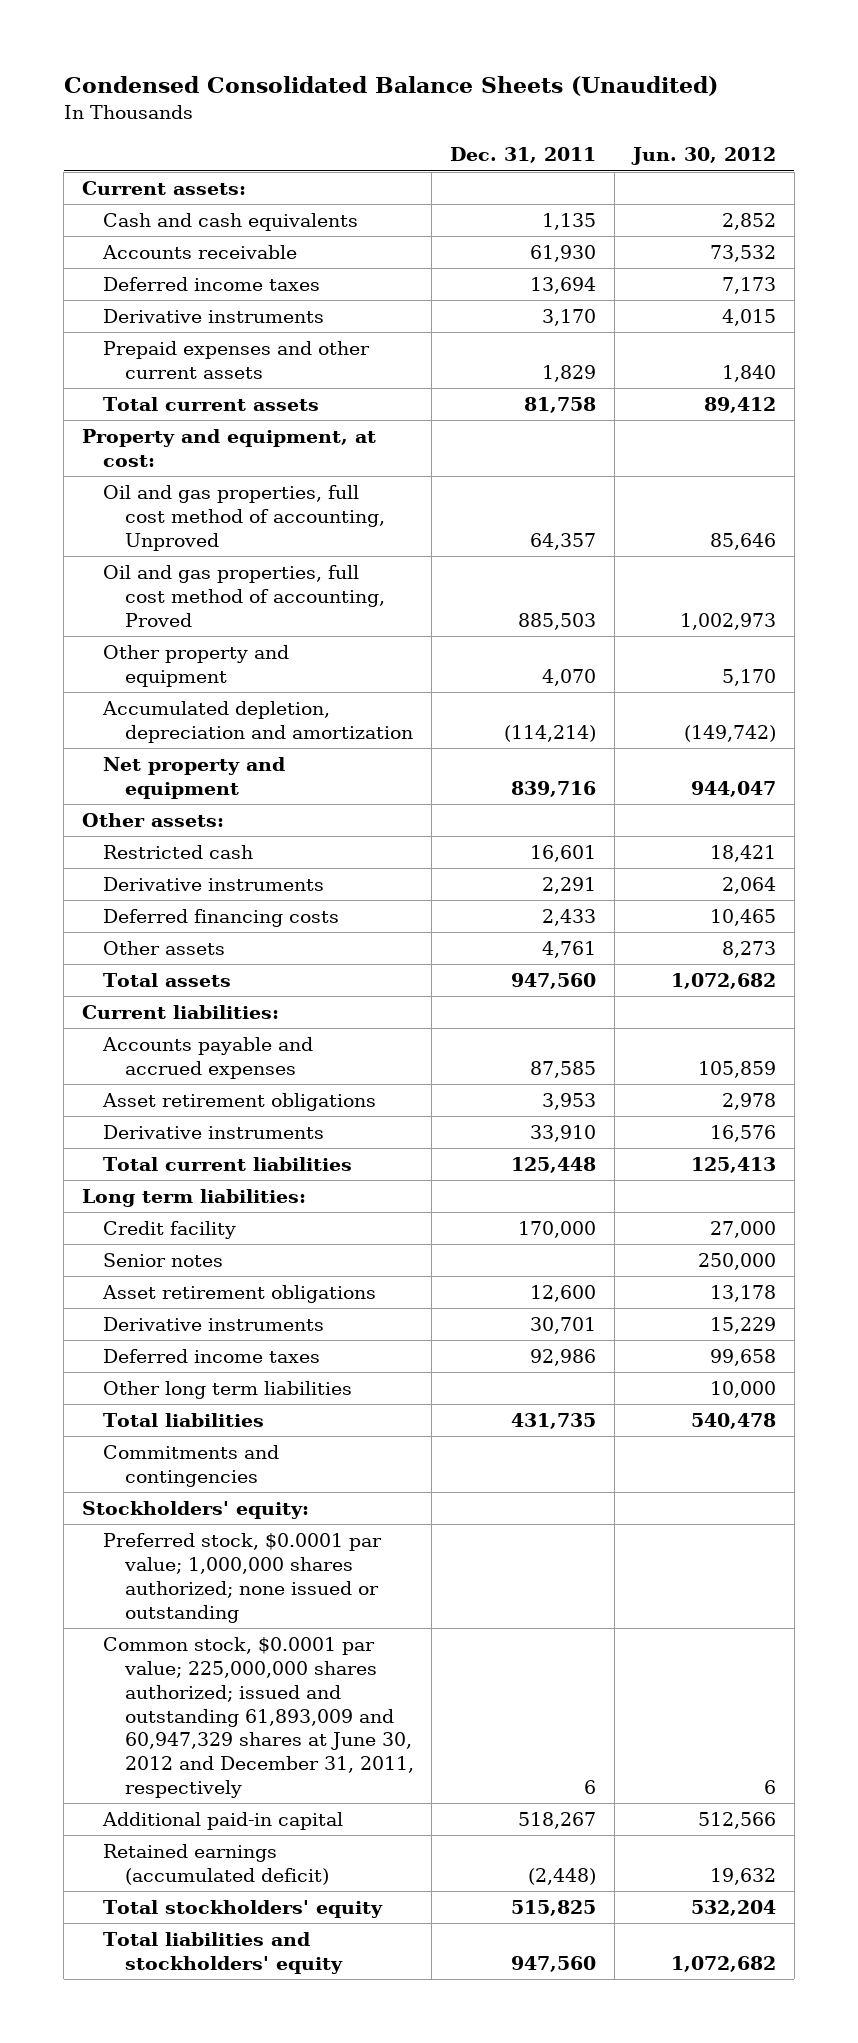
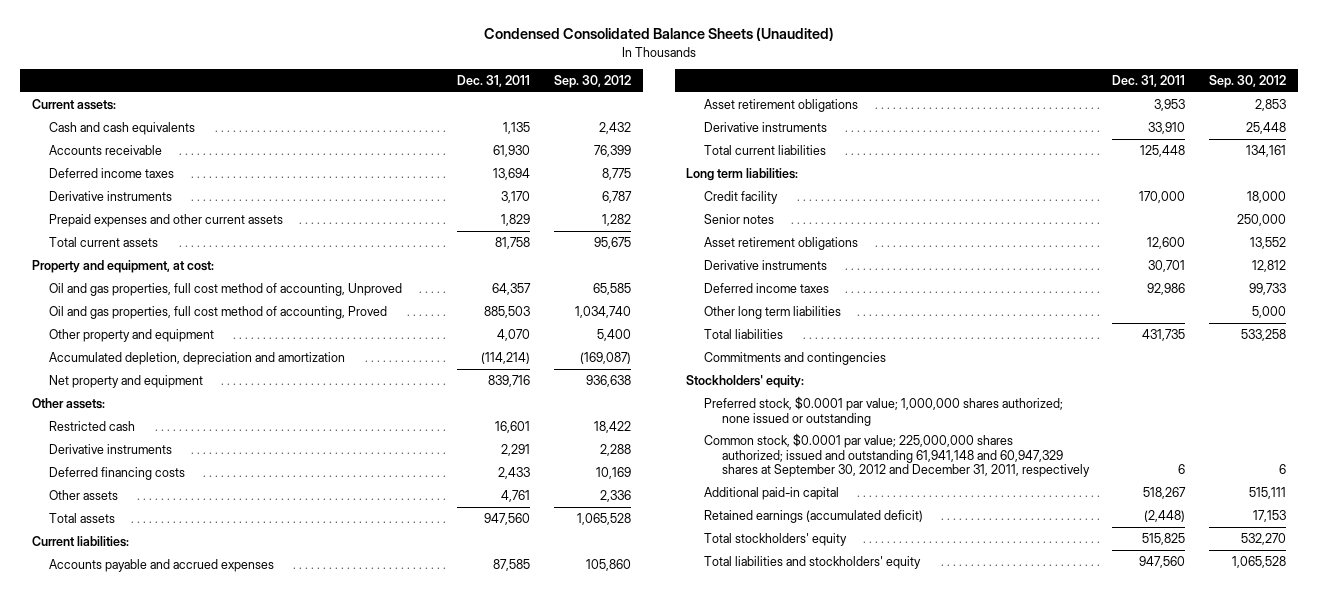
[630,147,776,166] Jun. 30, 2012 -> none
none -> [554,75,632,89] Sep. 30, 2012
[103,1637,414,1799] Common stock, $0.0001 par value; 225,000,000 shares authorized; issued and outstanding 61,893,009 and 60,947,329 shares at June 30, 2012 and December 31, 2011, respectively -> [703,432,1090,478] Common stock, $0.0001 par value; 225,000,000 shares authorized; issued and outstanding 61,941,148 and 60,947,329 shares at September 30, 2012 and December 31, 2011, respectively

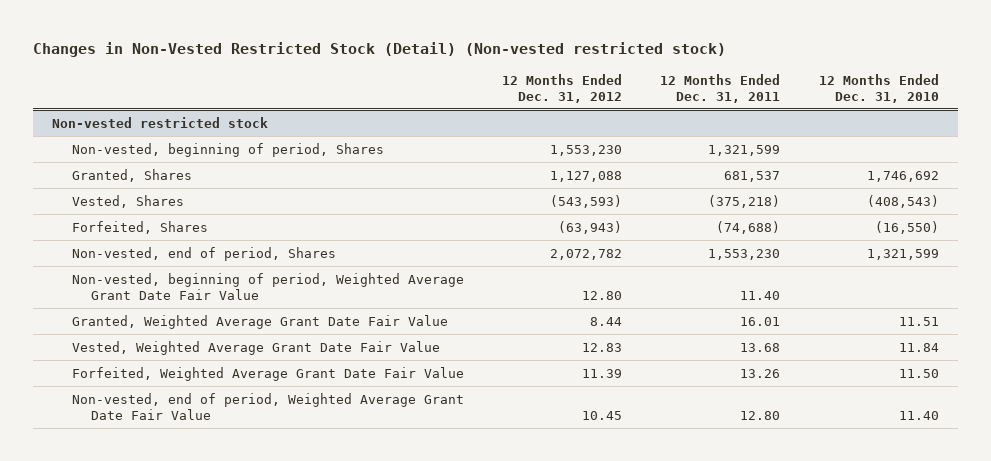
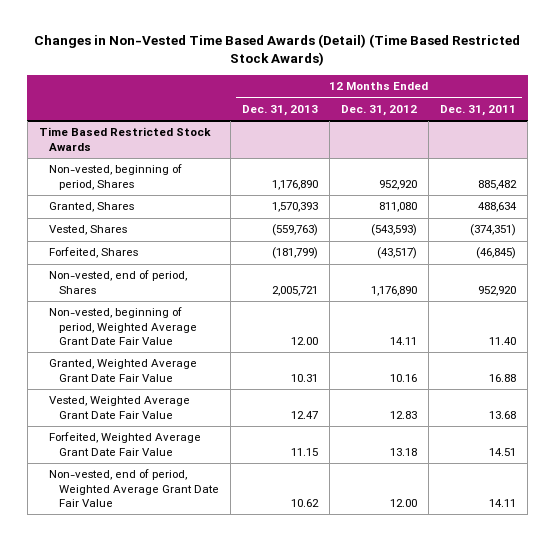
[33,41,727,57] Changes in Non-Vested Restricted Stock (Detail) (Non-vested restricted stock) -> [34,34,521,67] Changes in Non-Vested Time Based Awards (Detail) (Time Based Restricted Stock Awards)
[818,73,939,103] 12 Months Ended Dec. 31, 2010 -> none
none -> [241,104,318,116] Dec. 31, 2013
[52,116,269,128] Non-vested restricted stock -> none
none -> [38,127,211,151] Time Based Restricted Stock Awards
[550,144,623,156] 1,553,230 -> [378,179,417,190] 952,920
[708,144,781,156] 1,321,599 -> [478,179,518,190] 885,482
[550,170,623,182] 1,127,088 -> [378,202,417,213] 811,080
[724,170,781,182] 681,537 -> [478,202,518,213] 488,634
[708,194,781,208] (375,218) -> [470,224,517,237] (374,351)
[558,220,623,234] (63,943) -> [376,247,417,260] (43,517)
[716,220,781,234] (74,688) -> [476,247,517,260] (46,845)
[550,248,623,260] 2,072,782 -> [370,285,417,296] 1,176,890
[708,248,781,260] 1,553,230 -> [478,285,517,296] 952,920
[582,290,623,300] 12.80 -> [389,336,417,345] 14.11
[590,316,623,326] 8.44 -> [389,373,417,382] 10.16
[740,316,781,326] 16.01 -> [489,373,517,382] 16.88
[582,368,623,378] 11.39 -> [389,447,417,456] 13.18
[740,368,781,378] 13.26 -> [489,447,517,456] 14.51
[582,410,623,420] 10.45 -> [389,498,417,507] 12.00
[740,410,781,420] 12.80 -> [489,498,517,507] 14.11

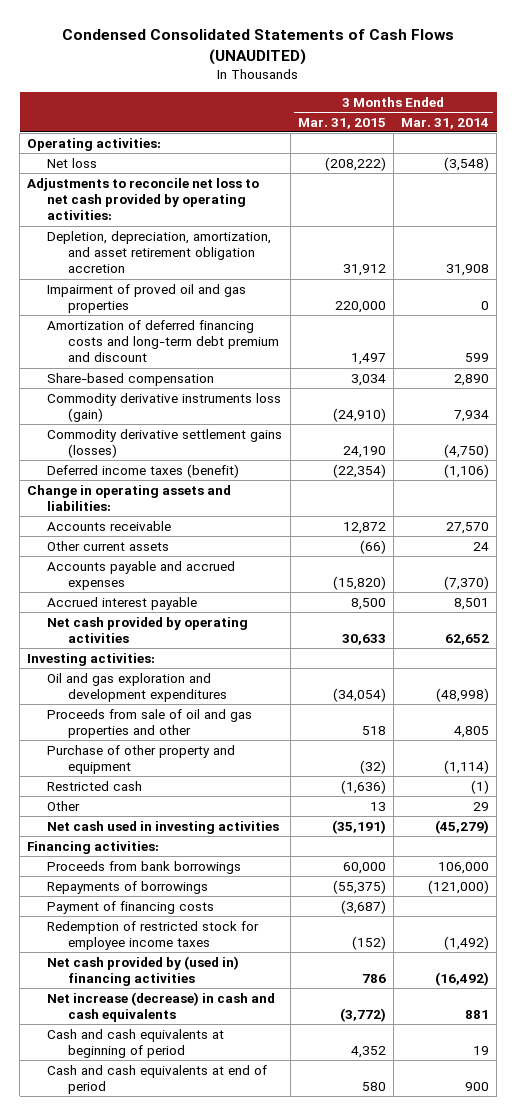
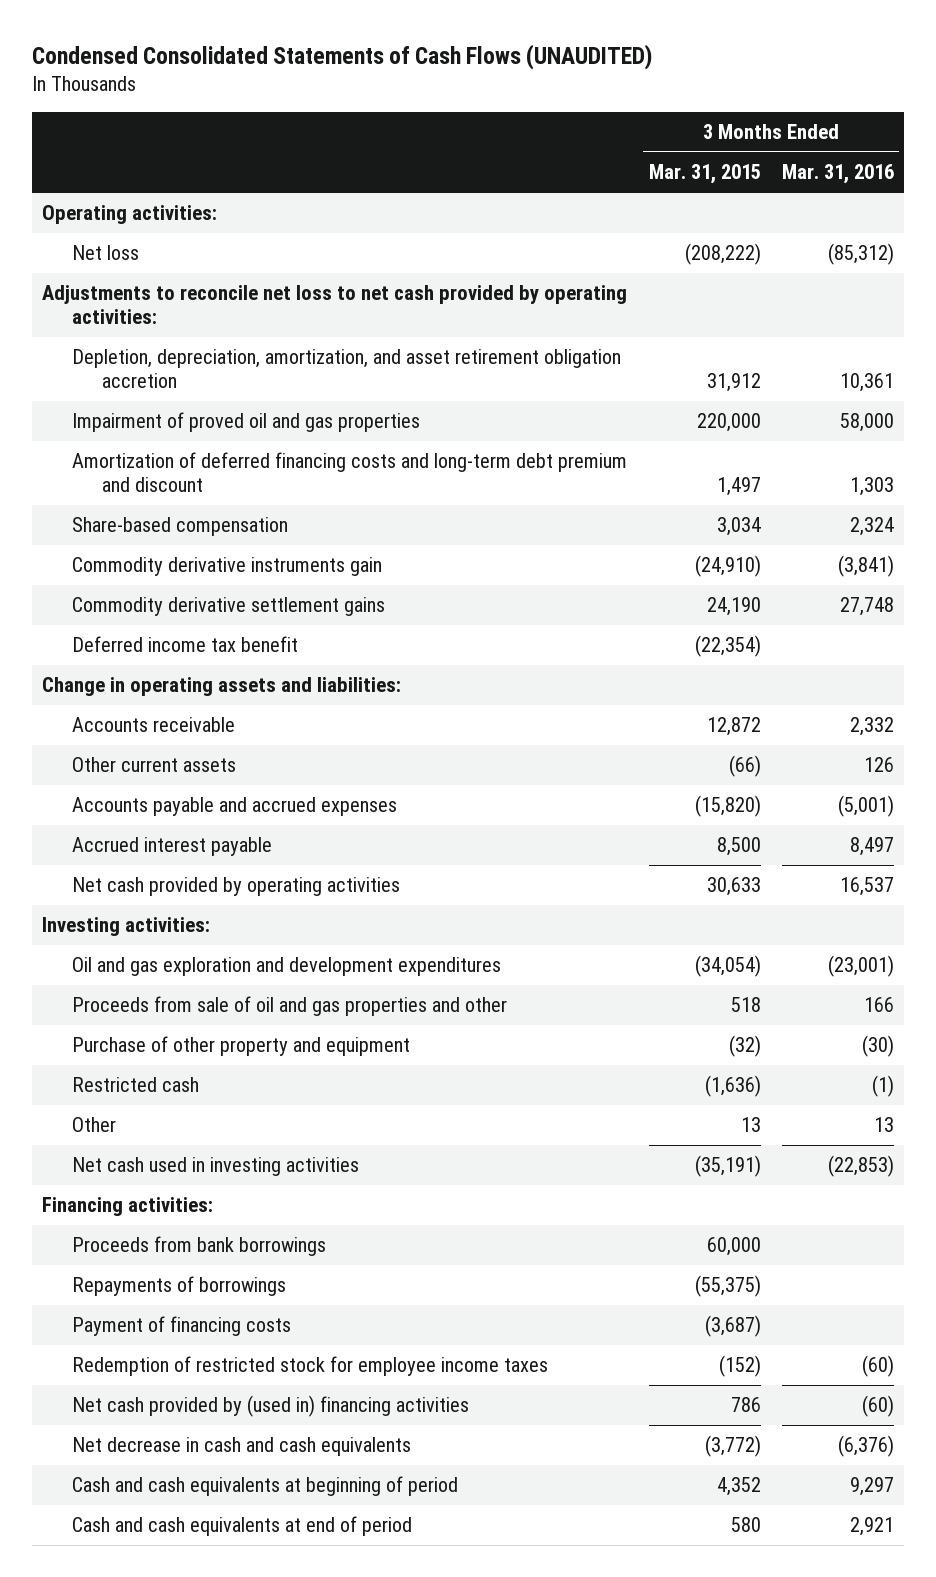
[401,117,490,129] Mar. 31, 2014 -> none
none -> [781,164,894,185] Mar. 31, 2016
[47,392,282,422] Commodity derivative instruments loss (gain) -> [72,557,383,577] Commodity derivative instruments gain
[47,428,283,458] Commodity derivative settlement gains (losses) -> [72,597,386,617] Commodity derivative settlement gains
[47,463,240,478] Deferred income taxes (benefit) -> [72,636,299,653] Deferred income tax benefit
[47,991,276,1022] Net increase (decrease) in cash and cash equivalents -> [72,1437,412,1457] Net decrease in cash and cash equivalents

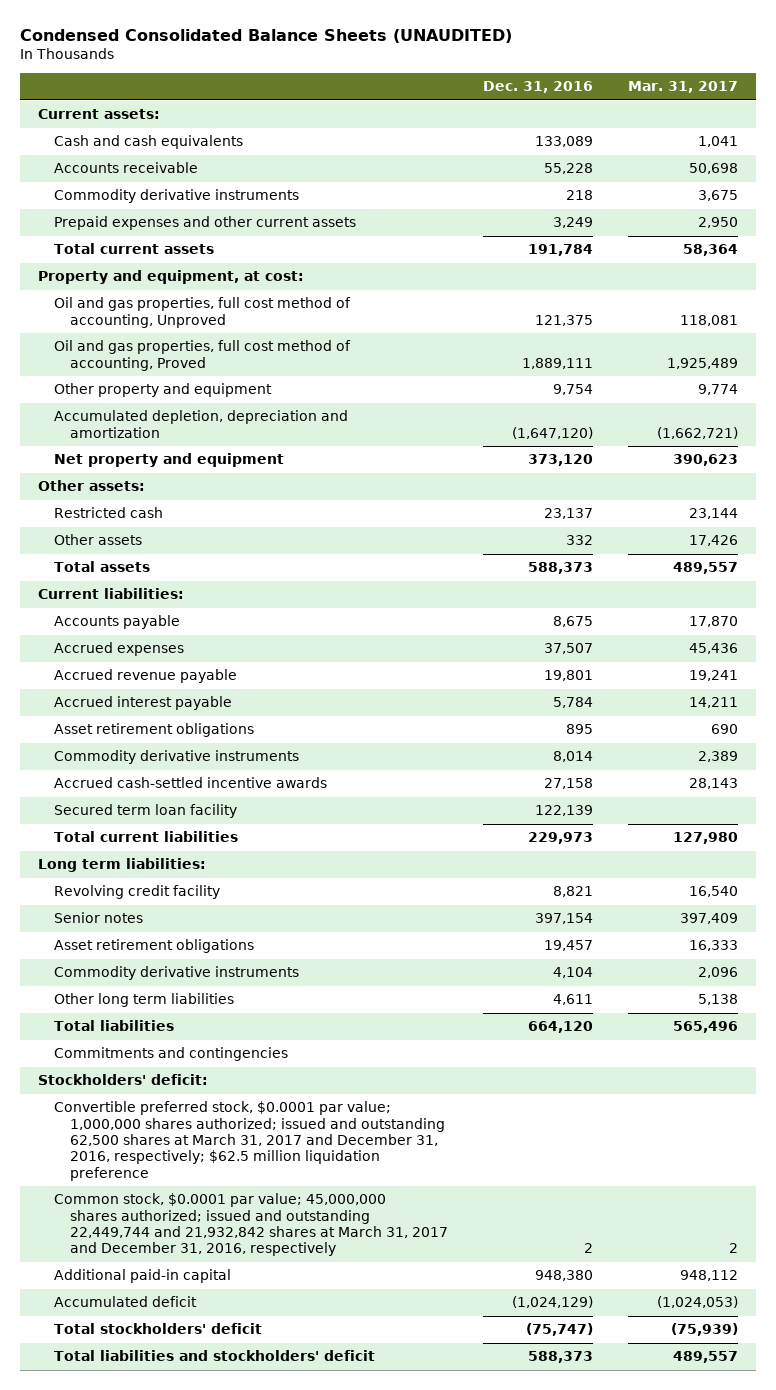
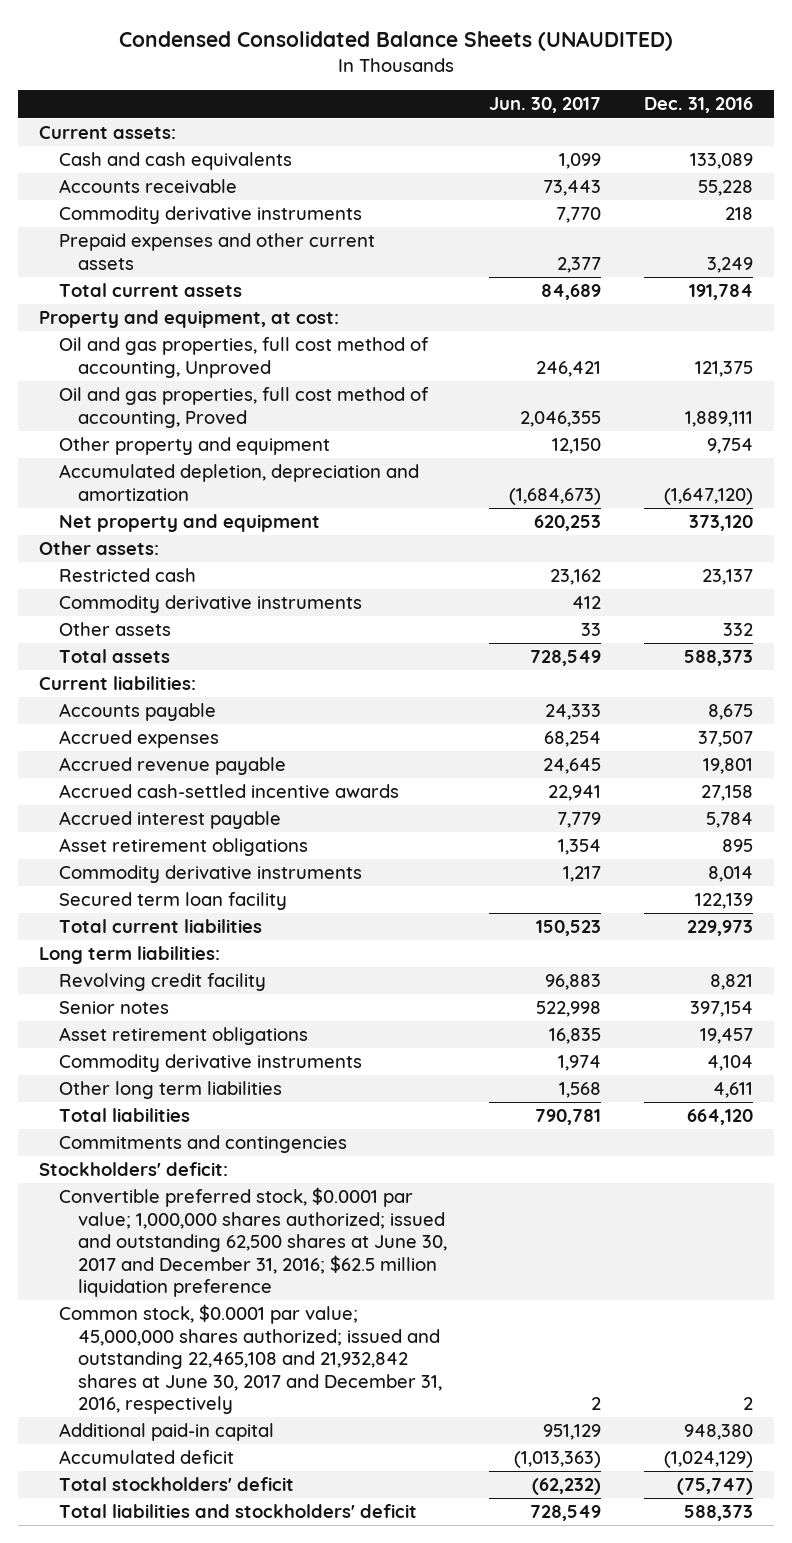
[628,81,739,94] Mar. 31, 2017 -> none
none -> [489,97,602,114] Jun. 30, 2017
none -> [58,595,362,614] Commodity derivative instruments
[53,777,327,789] Accrued cash-settled incentive awards -> [58,784,399,799] Accrued cash-settled incentive awards
[53,1101,445,1181] Convertible preferred stock, $0.0001 par value; 1,000,000 shares authorized; issued and outstanding 62,500 shares at March 31, 2017 and December 31, 2016, respectively; $62.5 million liquidation preference -> [58,1187,448,1298] Convertible preferred stock, $0.0001 par value; 1,000,000 shares authorized; issued and outstanding 62,500 shares at June 30, 2017 and December 31, 2016; $62.5 million liquidation preference
[53,1193,448,1257] Common stock, $0.0001 par value; 45,000,000 shares authorized; issued and outstanding 22,449,744 and 21,932,842 shares at March 31, 2017 and December 31, 2016, respectively -> [58,1304,443,1415] Common stock, $0.0001 par value; 45,000,000 shares authorized; issued and outstanding 22,465,108 and 21,932,842 shares at June 30, 2017 and December 31, 2016, respectively

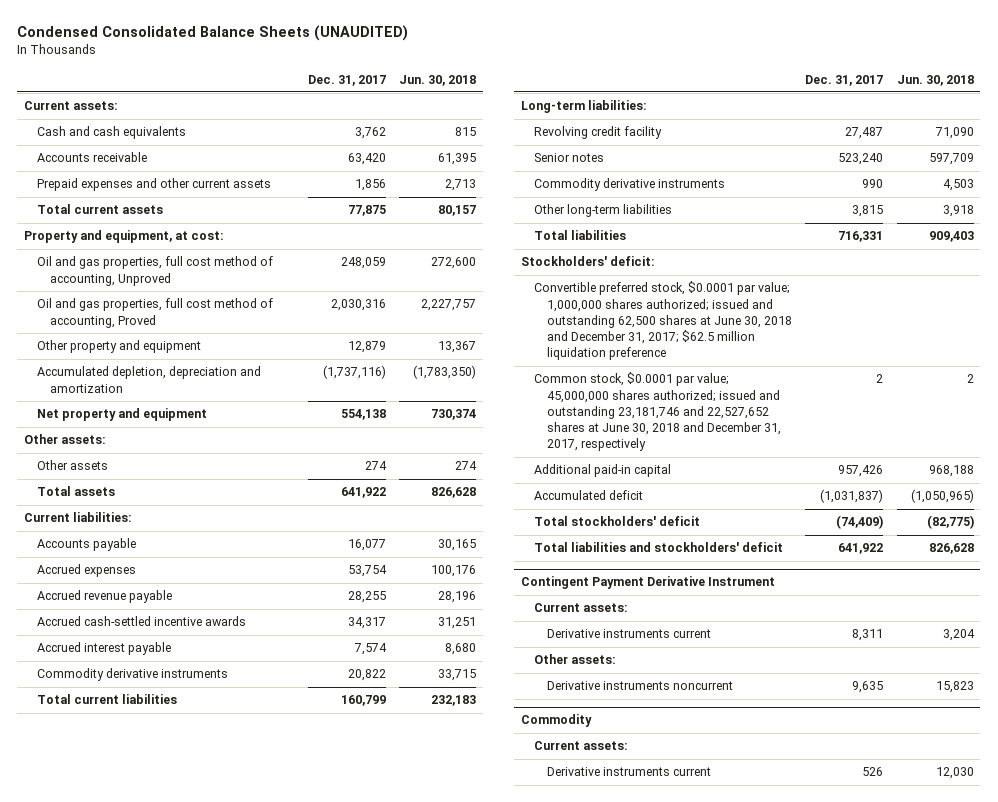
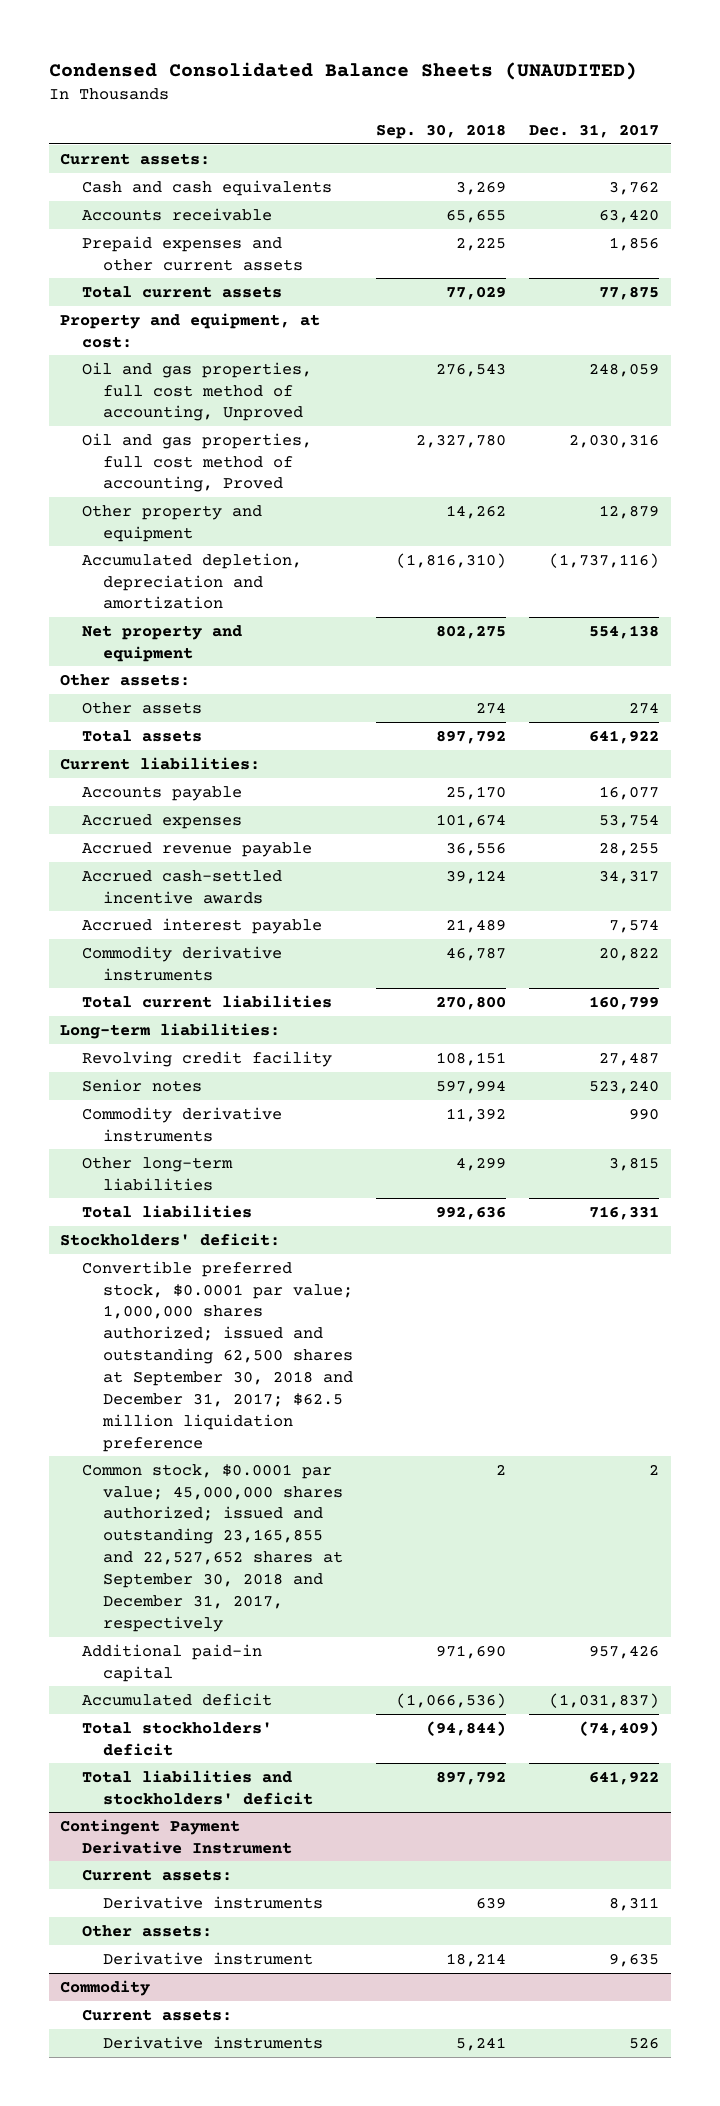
[399,74,477,86] Jun. 30, 2018 -> none
none -> [376,123,507,139] Sep. 30, 2018
[534,281,793,361] Convertible preferred stock, $0.0001 par value; 1,000,000 shares authorized; issued and outstanding 62,500 shares at June 30, 2018 and December 31, 2017; $62.5 million liquidation preference -> [81,1260,354,1452] Convertible preferred stock, $0.0001 par value; 1,000,000 shares authorized; issued and outstanding 62,500 shares at September 30, 2018 and December 31, 2017; $62.5 million liquidation preference
[534,372,782,452] Common stock, $0.0001 par value; 45,000,000 shares authorized; issued and outstanding 23,181,746 and 22,527,652 shares at June 30, 2018 and December 31, 2017, respectively -> [81,1463,344,1632] Common stock, $0.0001 par value; 45,000,000 shares authorized; issued and outstanding 23,165,855 and 22,527,652 shares at September 30, 2018 and December 31, 2017, respectively
[547,629,712,639] Derivative instruments current -> [103,1895,324,1909] Derivative instruments
[547,681,734,691] Derivative instruments noncurrent -> [103,1951,314,1965] Derivative instrument
[547,767,712,777] Derivative instruments current -> [103,2035,324,2049] Derivative instruments

